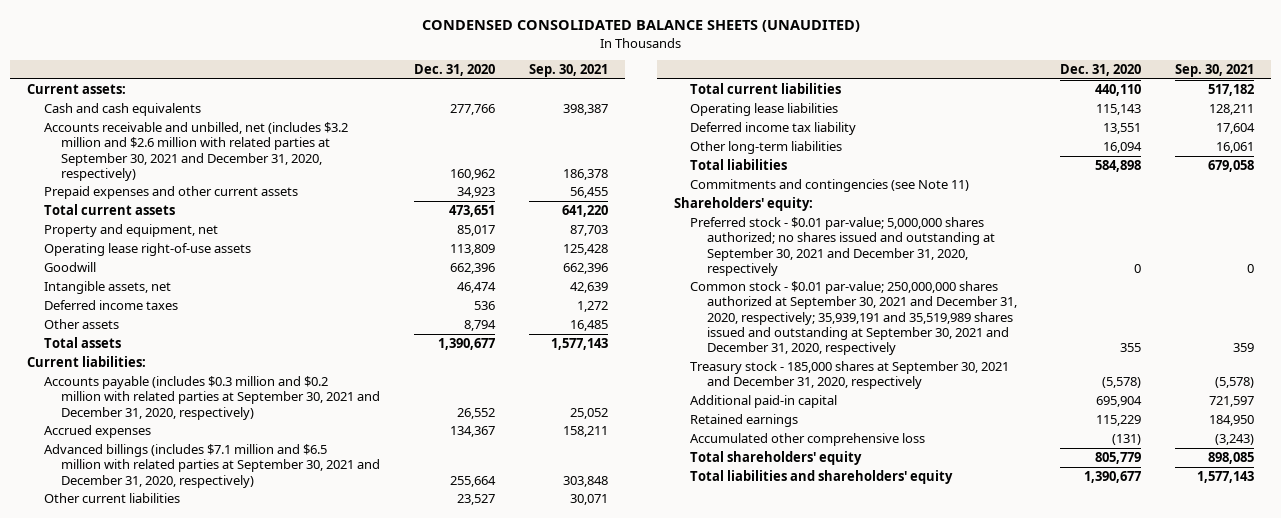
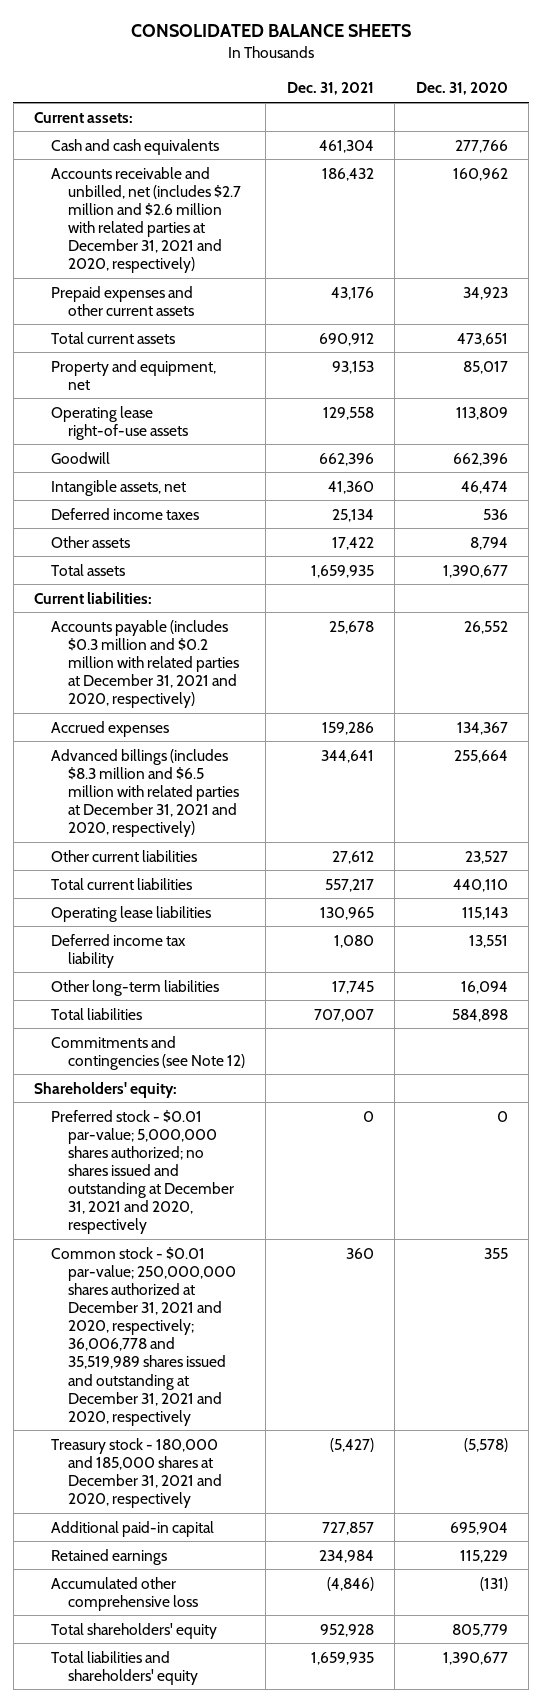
[421,20,860,33] CONDENSED CONSOLIDATED BALANCE SHEETS (UNAUDITED) -> [131,24,412,38] CONSOLIDATED BALANCE SHEETS
[528,64,608,78] Sep. 30, 2021 -> none
none -> [286,82,374,96] Dec. 31, 2021
[44,121,349,181] Accounts receivable and unbilled, net (includes $3.2 million and $2.6 million with related parties at September 30, 2021 and December 31, 2020, respectively) -> [51,166,241,274] Accounts receivable and unbilled, net (includes $2.7 million and $2.6 million with related parties at December 31, 2021 and 2020, respectively)
[44,375,380,420] Accounts payable (includes $0.3 million and $0.2 million with related parties at September 30, 2021 and December 31, 2020, respectively) -> [51,619,239,709] Accounts payable (includes $0.3 million and $0.2 million with related parties at December 31, 2021 and 2020, respectively)
[44,443,380,488] Advanced billings (includes $7.1 million and $6.5 million with related parties at September 30, 2021 and December 31, 2020, respectively) -> [51,748,239,838] Advanced billings (includes $8.3 million and $6.5 million with related parties at December 31, 2021 and 2020, respectively)
[690,178,970,192] Commitments and contingencies (see Note 11) -> [51,1035,245,1070] Commitments and contingencies (see Note 12)
[690,216,995,276] Preferred stock - $0.01 par-value; 5,000,000 shares authorized; no shares issued and outstanding at September 30, 2021 and December 31, 2020, respectively -> [51,1109,234,1235] Preferred stock - $0.01 par-value; 5,000,000 shares authorized; no shares issued and outstanding at December 31, 2021 and 2020, respectively
[690,280,1017,356] Common stock - $0.01 par-value; 250,000,000 shares authorized at September 30, 2021 and December 31, 2020, respectively; 35,939,191 and 35,519,989 shares issued and outstanding at September 30, 2021 and December 31, 2020, respectively -> [51,1246,236,1426] Common stock - $0.01 par-value; 250,000,000 shares authorized at December 31, 2021 and 2020, respectively; 36,006,778 and 35,519,989 shares issued and outstanding at December 31, 2021 and 2020, respectively
[690,360,1010,390] Treasury stock - 185,000 shares at September 30, 2021 and December 31, 2020, respectively -> [51,1437,222,1508] Treasury stock - 180,000 and 185,000 shares at December 31, 2021 and 2020, respectively

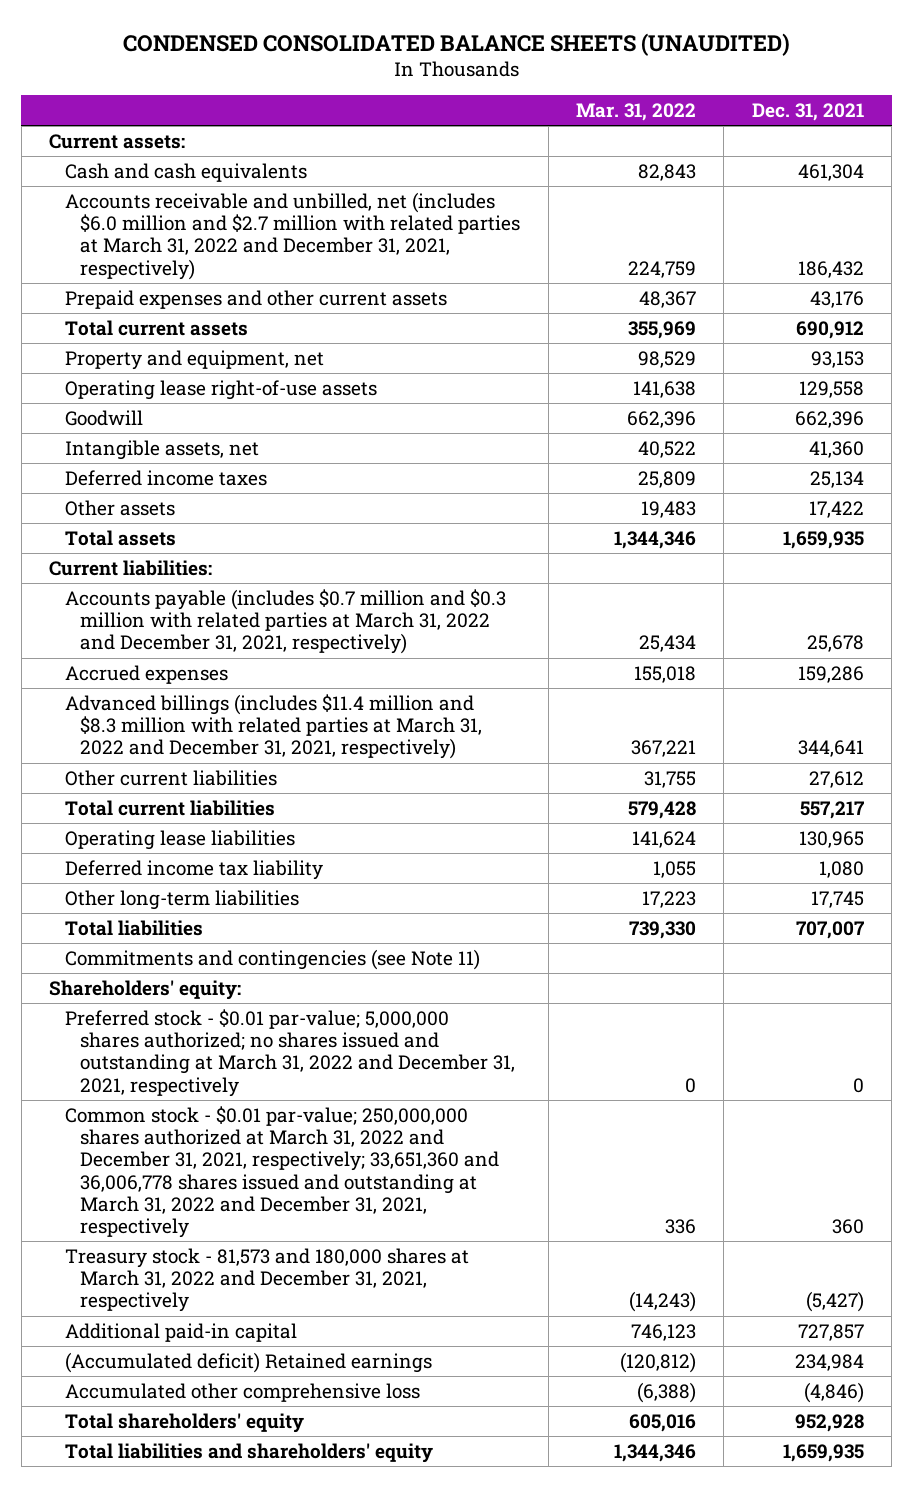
[131,24,412,38] CONSOLIDATED BALANCE SHEETS -> [122,32,790,56] CONDENSED CONSOLIDATED BALANCE SHEETS (UNAUDITED)
[415,82,508,96] Dec. 31, 2020 -> none
none -> [575,103,696,122] Mar. 31, 2022
[51,166,241,274] Accounts receivable and unbilled, net (includes $2.7 million and $2.6 million with related parties at December 31, 2021 and 2020, respectively) -> [64,191,521,280] Accounts receivable and unbilled, net (includes $6.0 million and $2.7 million with related parties at March 31, 2022 and December 31, 2021, respectively)
[51,619,239,709] Accounts payable (includes $0.3 million and $0.2 million with related parties at December 31, 2021 and 2020, respectively) -> [64,588,506,655] Accounts payable (includes $0.7 million and $0.3 million with related parties at March 31, 2022 and December 31, 2021, respectively)
[51,748,239,838] Advanced billings (includes $8.3 million and $6.5 million with related parties at December 31, 2021 and 2020, respectively) -> [64,693,483,760] Advanced billings (includes $11.4 million and $8.3 million with related parties at March 31, 2022 and December 31, 2021, respectively)
[51,1035,245,1070] Commitments and contingencies (see Note 12) -> [64,948,480,970] Commitments and contingencies (see Note 11)
[51,1109,234,1235] Preferred stock - $0.01 par-value; 5,000,000 shares authorized; no shares issued and outstanding at December 31, 2021 and 2020, respectively -> [64,1008,516,1097] Preferred stock - $0.01 par-value; 5,000,000 shares authorized; no shares issued and outstanding at March 31, 2022 and December 31, 2021, respectively
[51,1246,236,1426] Common stock - $0.01 par-value; 250,000,000 shares authorized at December 31, 2021 and 2020, respectively; 36,006,778 and 35,519,989 shares issued and outstanding at December 31, 2021 and 2020, respectively -> [64,1105,500,1239] Common stock - $0.01 par-value; 250,000,000 shares authorized at March 31, 2022 and December 31, 2021, respectively; 33,651,360 and 36,006,778 shares issued and outstanding at March 31, 2022 and December 31, 2021, respectively
[51,1437,222,1508] Treasury stock - 180,000 and 185,000 shares at December 31, 2021 and 2020, respectively -> [64,1247,469,1313] Treasury stock - 81,573 and 180,000 shares at March 31, 2022 and December 31, 2021, respectively
[51,1548,168,1565] Retained earnings -> [64,1351,432,1373] (Accumulated deficit) Retained earnings

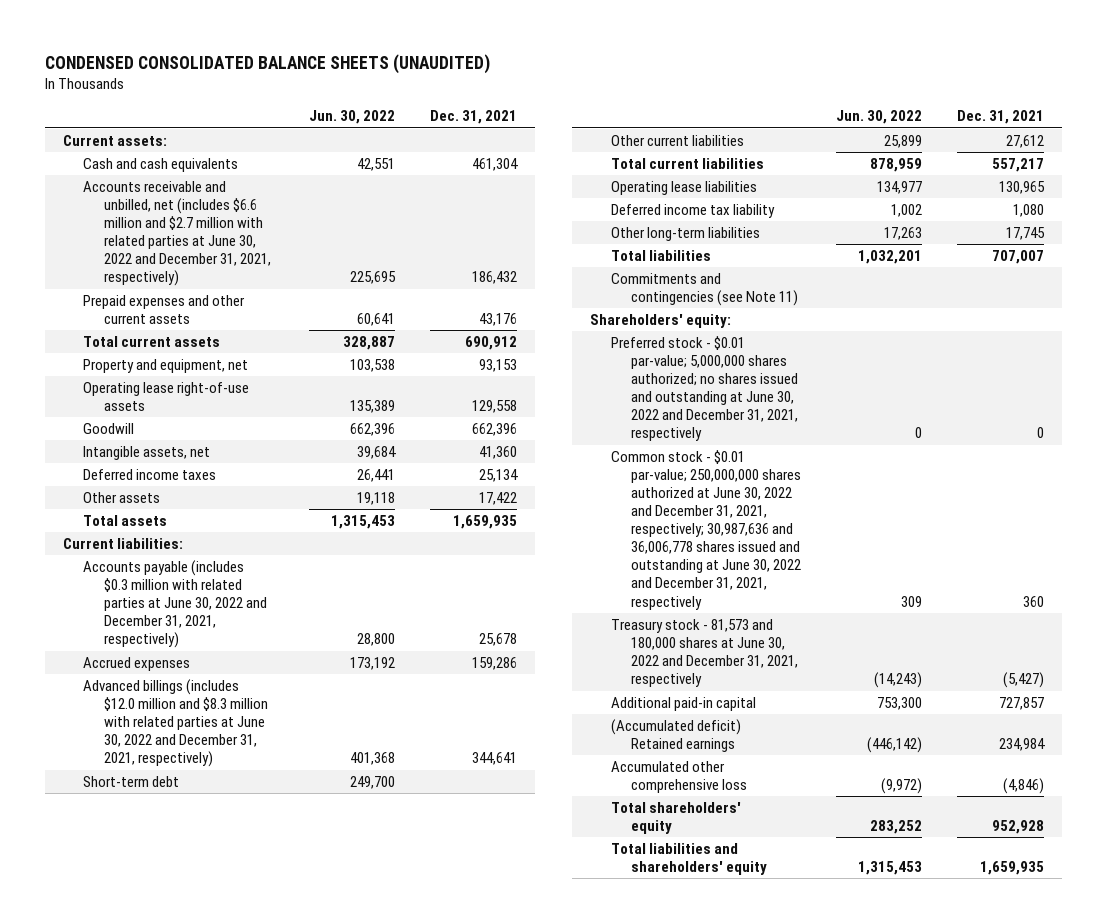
[575,103,696,122] Mar. 31, 2022 -> none
none -> [309,110,396,125] Jun. 30, 2022
[64,191,521,280] Accounts receivable and unbilled, net (includes $6.0 million and $2.7 million with related parties at March 31, 2022 and December 31, 2021, respectively) -> [83,181,272,287] Accounts receivable and unbilled, net (includes $6.6 million and $2.7 million with related parties at June 30, 2022 and December 31, 2021, respectively)
[64,588,506,655] Accounts payable (includes $0.7 million and $0.3 million with related parties at March 31, 2022 and December 31, 2021, respectively) -> [83,560,268,649] Accounts payable (includes $0.3 million with related parties at June 30, 2022 and December 31, 2021, respectively)
[64,693,483,760] Advanced billings (includes $11.4 million and $8.3 million with related parties at March 31, 2022 and December 31, 2021, respectively) -> [83,679,269,768] Advanced billings (includes $12.0 million and $8.3 million with related parties at June 30, 2022 and December 31, 2021, respectively)
none -> [83,776,180,788] Short-term debt
[64,1008,516,1097] Preferred stock - $0.01 par-value; 5,000,000 shares authorized; no shares issued and outstanding at March 31, 2022 and December 31, 2021, respectively -> [610,336,799,442] Preferred stock - $0.01 par-value; 5,000,000 shares authorized; no shares issued and outstanding at June 30, 2022 and December 31, 2021, respectively
[64,1105,500,1239] Common stock - $0.01 par-value; 250,000,000 shares authorized at March 31, 2022 and December 31, 2021, respectively; 33,651,360 and 36,006,778 shares issued and outstanding at March 31, 2022 and December 31, 2021, respectively -> [610,450,802,610] Common stock - $0.01 par-value; 250,000,000 shares authorized at June 30, 2022 and December 31, 2021, respectively; 30,987,636 and 36,006,778 shares issued and outstanding at June 30, 2022 and December 31, 2021, respectively
[64,1247,469,1313] Treasury stock - 81,573 and 180,000 shares at March 31, 2022 and December 31, 2021, respectively -> [610,619,799,688] Treasury stock - 81,573 and 180,000 shares at June 30, 2022 and December 31, 2021, respectively

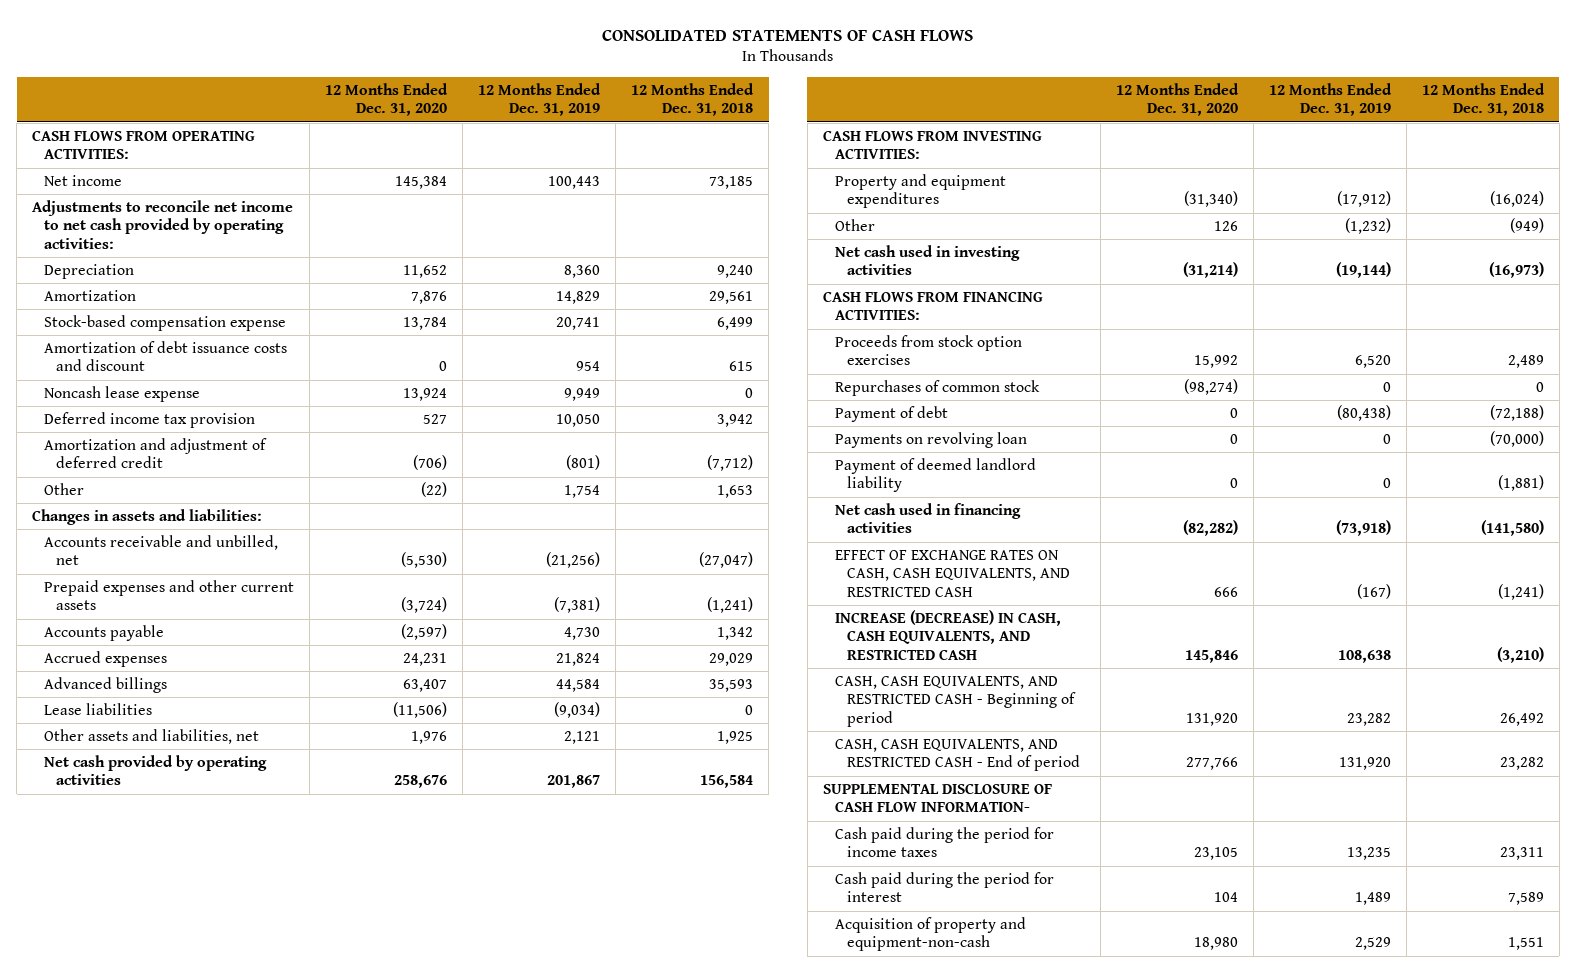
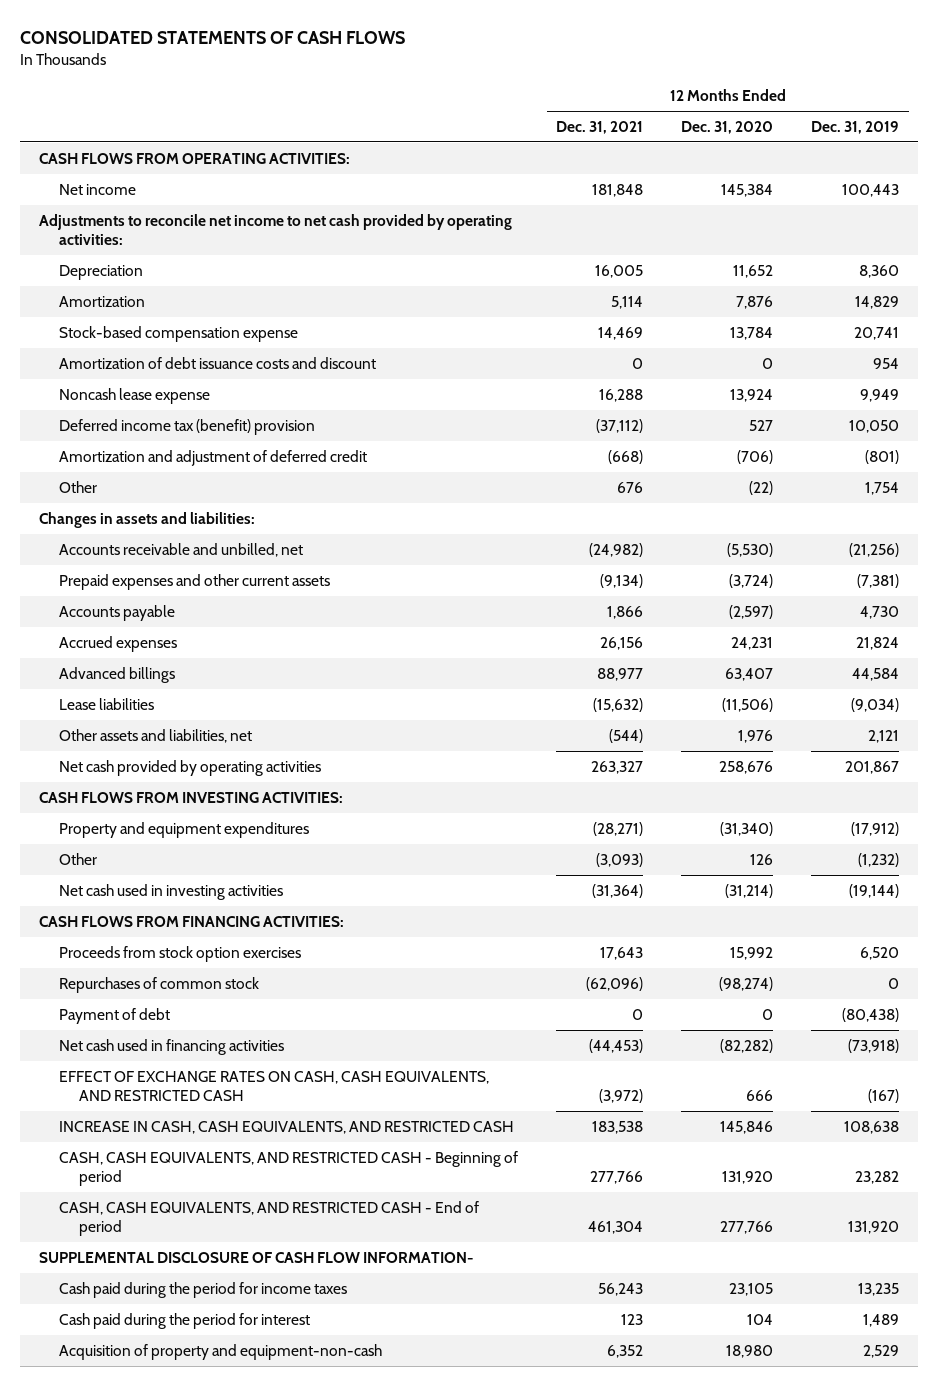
[631,82,755,117] 12 Months Ended Dec. 31, 2018 -> none
none -> [556,120,644,134] Dec. 31, 2021
[44,411,256,428] Deferred income tax provision -> [58,418,315,435] Deferred income tax (benefit) provision
[834,431,1027,448] Payments on revolving loan -> none
[834,457,1036,493] Payment of deemed landlord liability -> none
[834,609,1061,660] INCREASE (DECREASE) IN CASH, CASH EQUIVALENTS, AND RESTRICTED CASH -> [58,1120,514,1134] INCREASE IN CASH, CASH EQUIVALENTS, AND RESTRICTED CASH

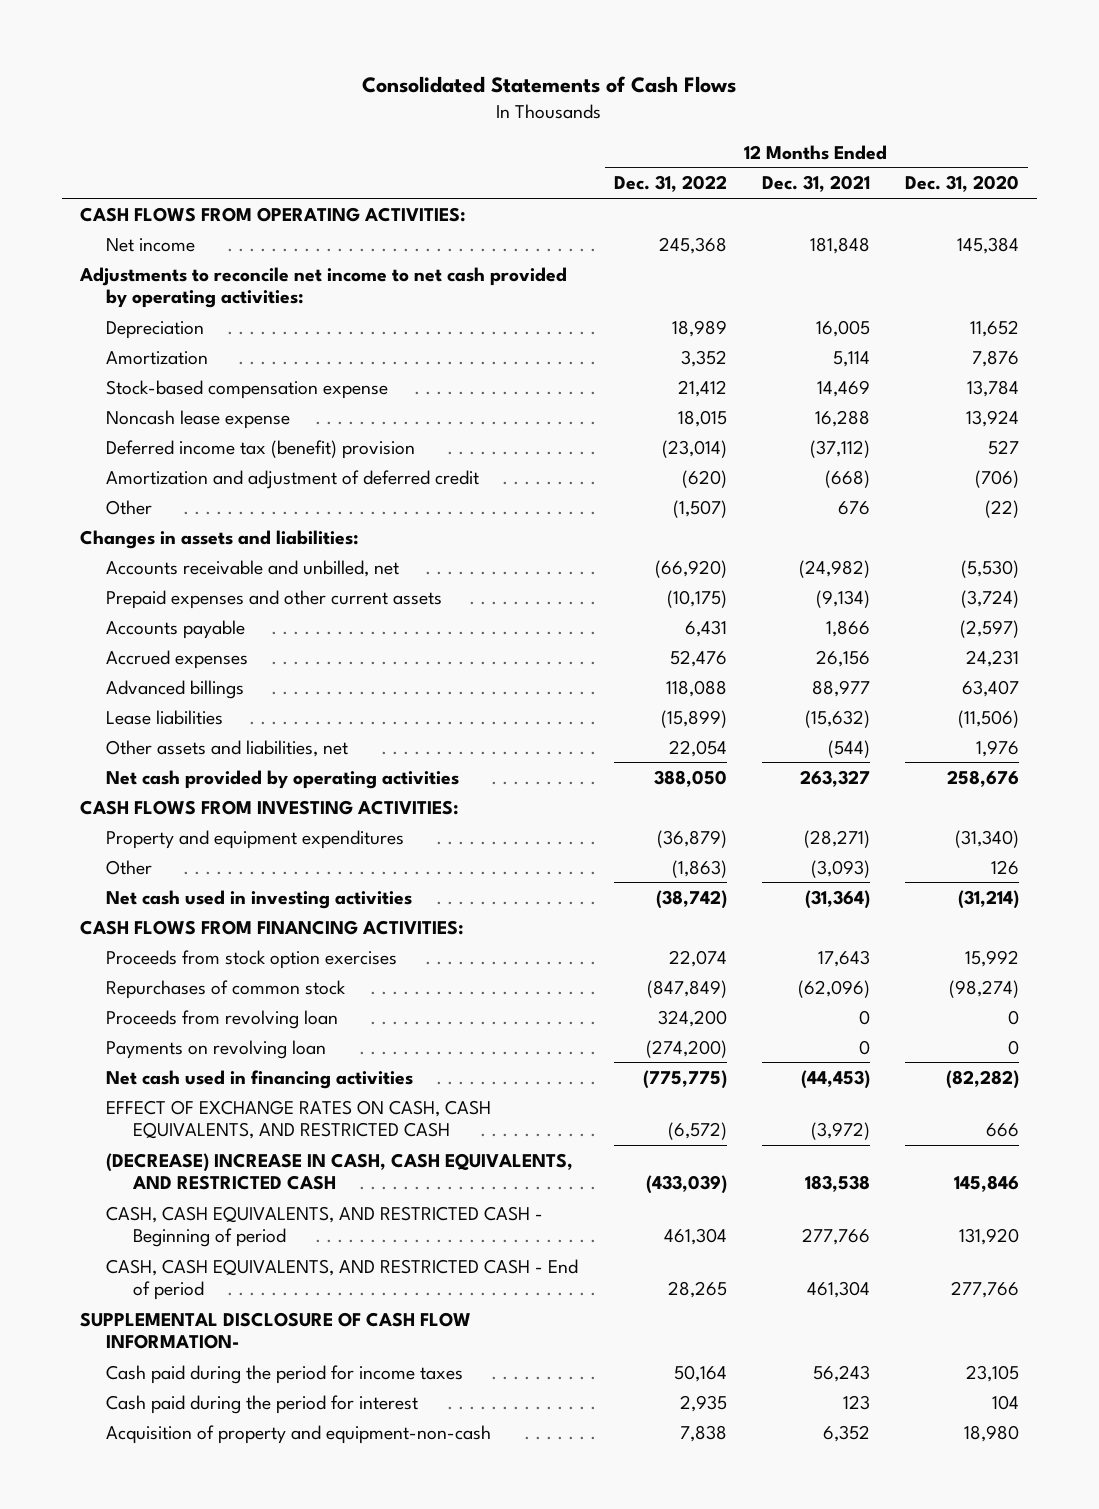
[19,30,405,44] CONSOLIDATED STATEMENTS OF CASH FLOWS -> [362,76,737,94] Consolidated Statements of Cash Flows
[811,120,900,134] Dec. 31, 2019 -> none
none -> [613,175,727,193] Dec. 31, 2022
[58,356,376,369] Amortization of debt issuance costs and discount -> none
[58,1007,170,1024] Payment of debt -> none
none -> [106,1009,339,1029] Proceeds from revolving loan
none -> [106,1039,327,1059] Payments on revolving loan
[58,1120,514,1134] INCREASE IN CASH, CASH EQUIVALENTS, AND RESTRICTED CASH -> [106,1152,574,1191] (DECREASE) INCREASE IN CASH, CASH EQUIVALENTS, AND RESTRICTED CASH

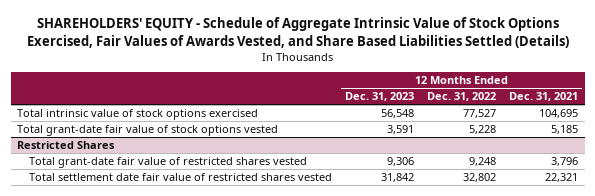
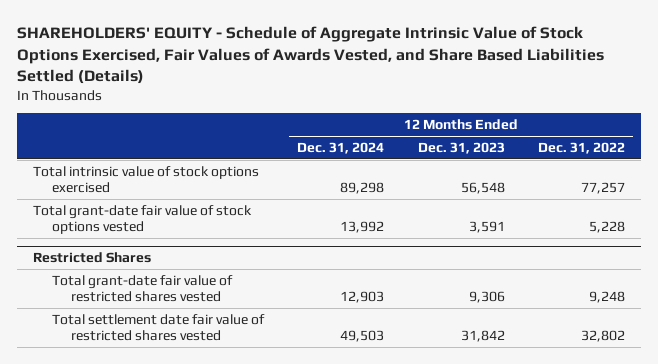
[509,92,579,102] Dec. 31, 2021 -> none
none -> [297,142,385,155] Dec. 31, 2024
[463,109,497,119] 77,527 -> [580,181,625,194] 77,257

